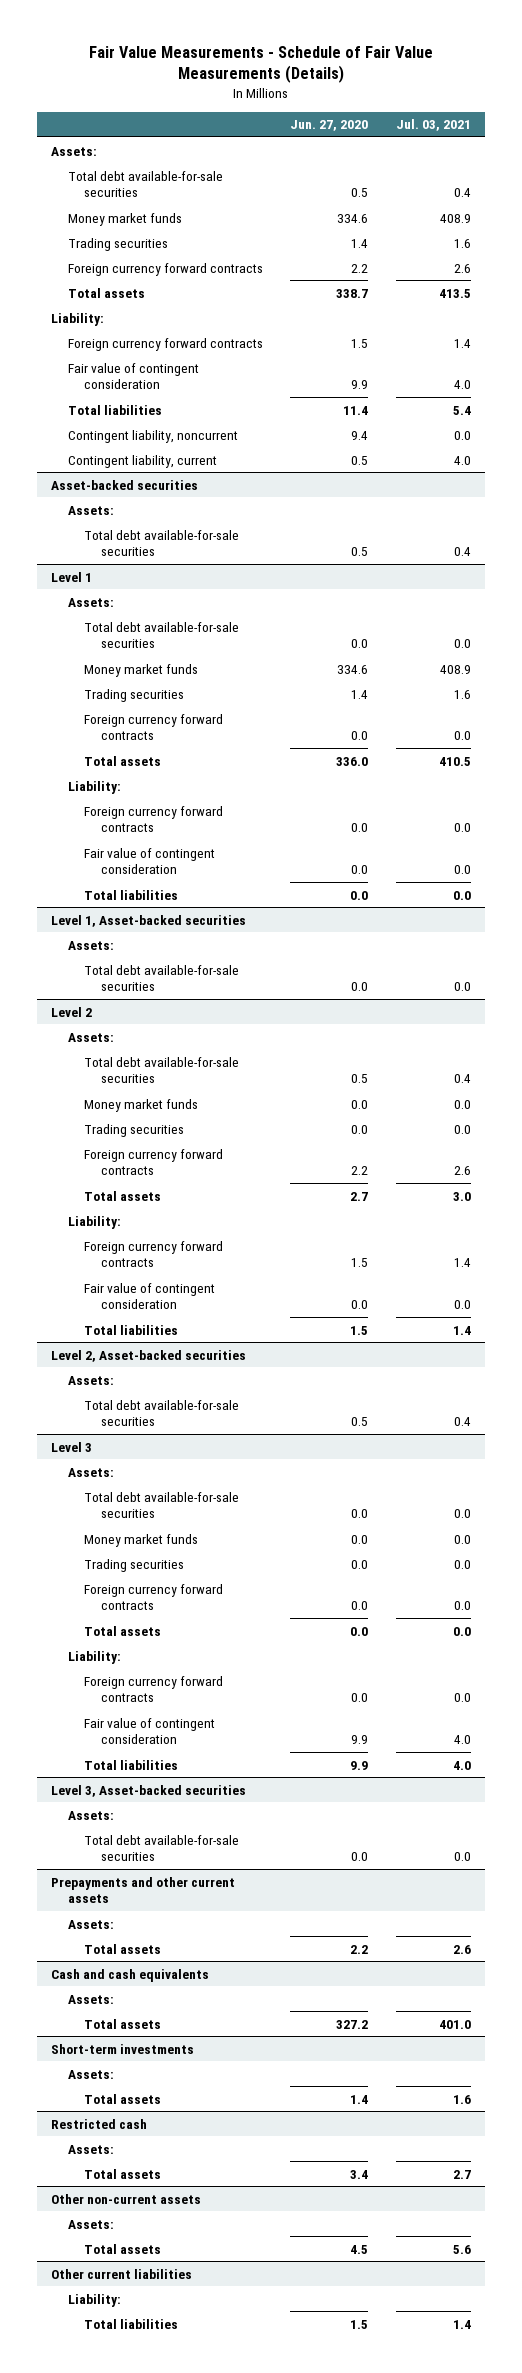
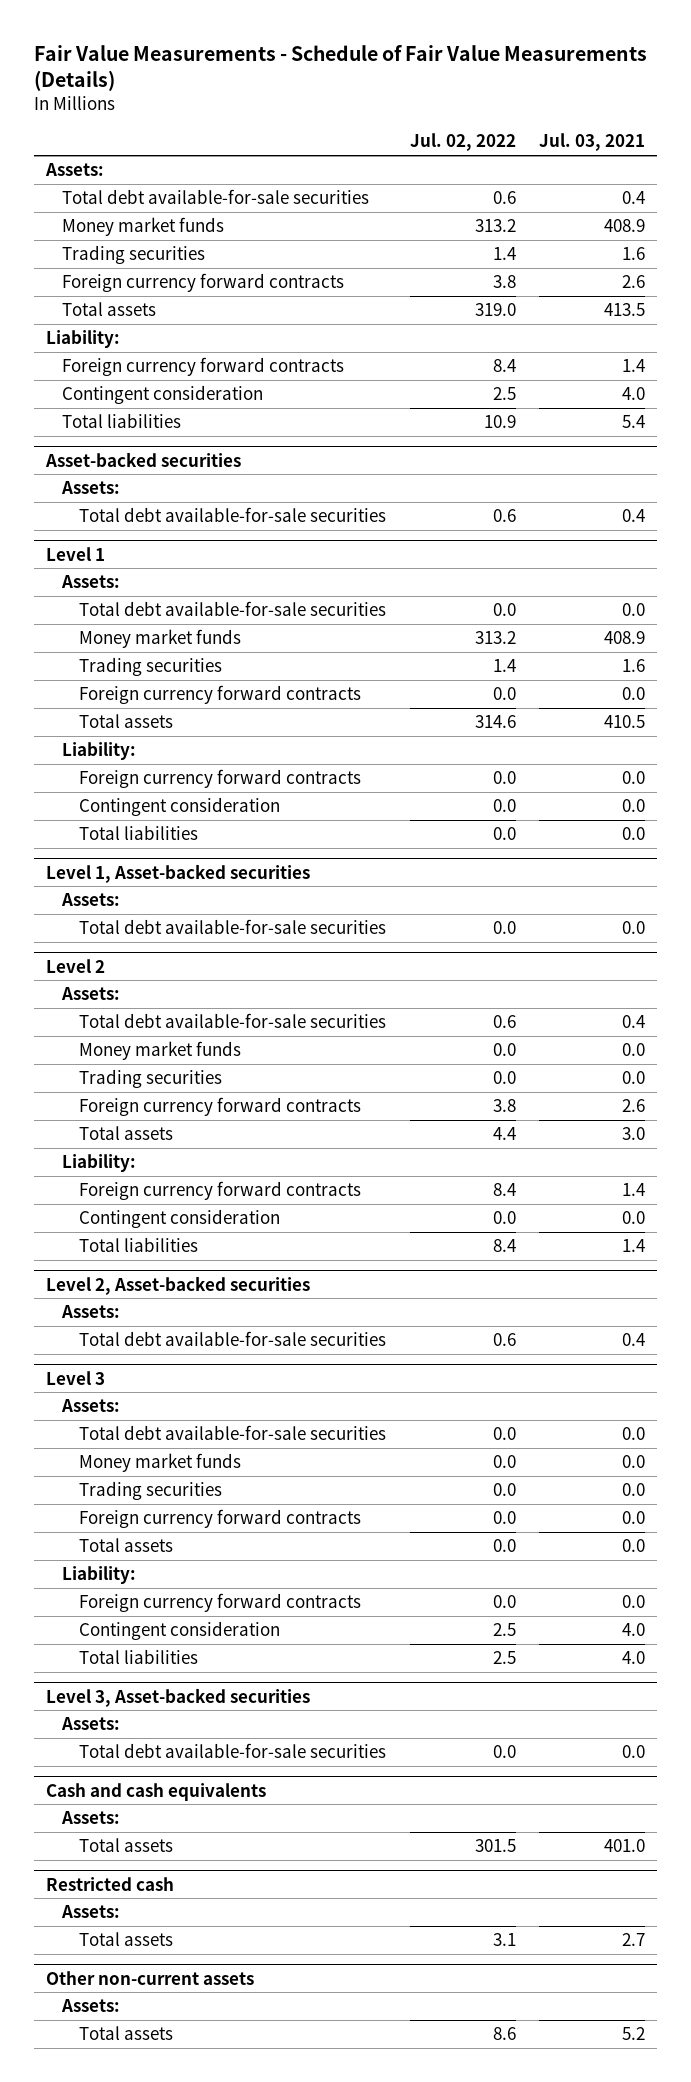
[290,120,369,132] Jun. 27, 2020 -> none
none -> [409,133,516,152] Jul. 02, 2022
[67,362,199,389] Fair value of contingent consideration -> [62,385,264,405] Contingent consideration
[67,429,238,443] Contingent liability, noncurrent -> none
[67,454,217,468] Contingent liability, current -> none
[84,847,216,874] Fair value of contingent consideration -> [79,797,281,817] Contingent consideration
[84,1282,216,1309] Fair value of contingent consideration -> [79,1209,281,1229] Contingent consideration
[84,1717,216,1744] Fair value of contingent consideration -> [79,1621,281,1641] Contingent consideration
[50,1876,235,1903] Prepayments and other current assets -> none
[67,1919,114,1929] Assets: -> none
[84,1943,162,1954] Total assets -> none
[50,2043,194,2054] Short-term investments -> none
[67,2069,114,2079] Assets: -> none
[84,2093,162,2104] Total assets -> none
[50,2268,192,2279] Other current liabilities -> none
[67,2293,121,2307] Liability: -> none
[84,2318,179,2329] Total liabilities -> none
[453,2244,472,2254] 5.6 -> [622,2027,646,2041] 5.2

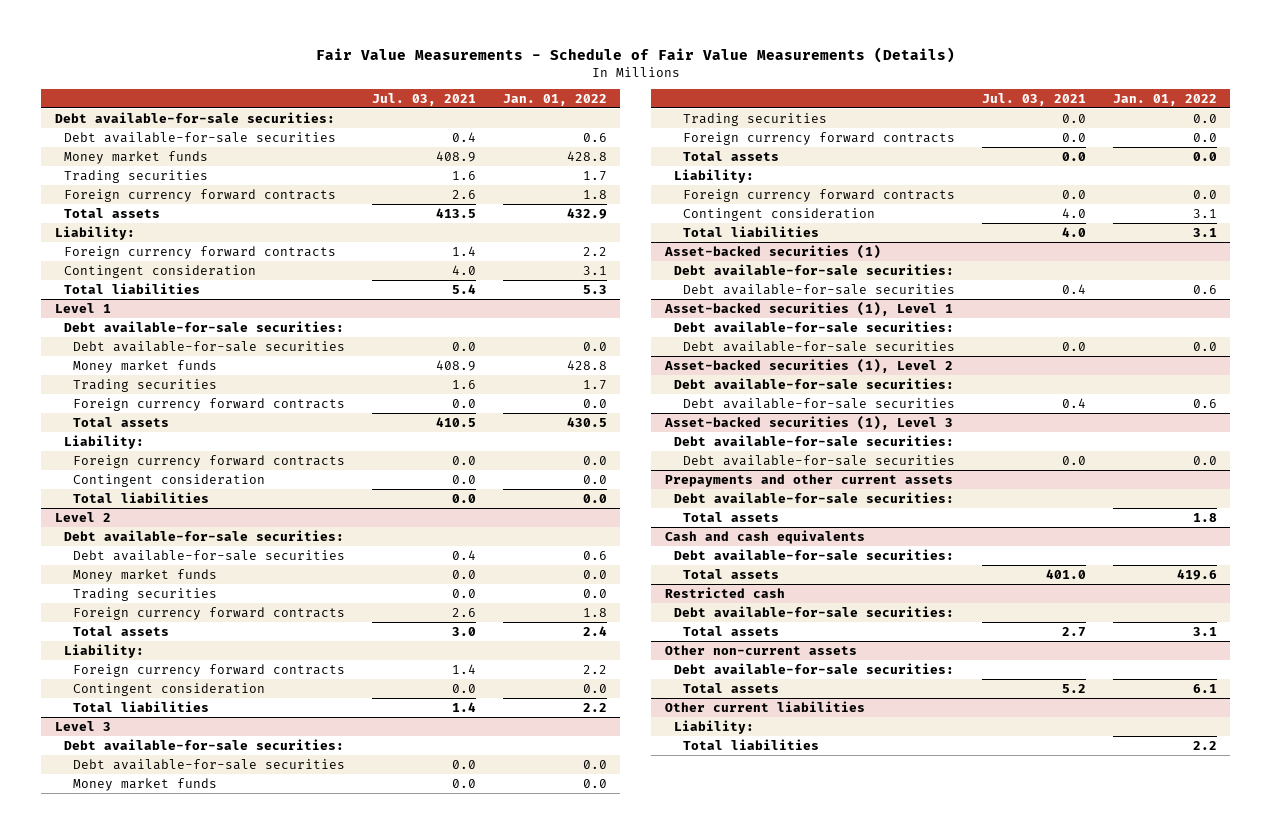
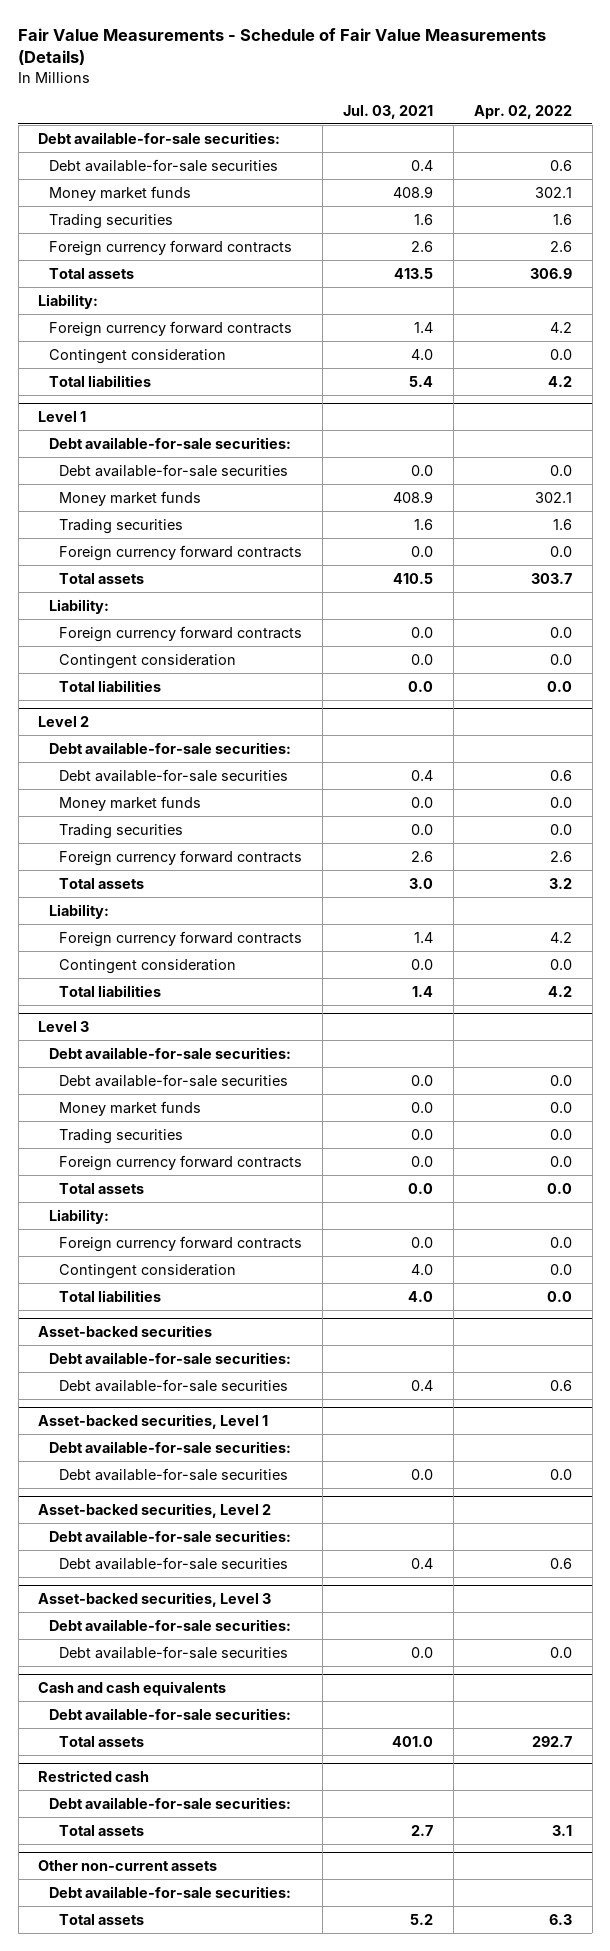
[502,93,607,106] Jan. 01, 2022 -> none
none -> [473,104,572,119] Apr. 02, 2022
[663,244,881,259] Asset-backed securities (1) -> [38,1325,213,1338] Asset-backed securities
[663,301,953,316] Asset-backed securities (1), Level 1 -> [38,1414,269,1430] Asset-backed securities, Level 1
[663,358,953,373] Asset-backed securities (1), Level 2 -> [38,1503,272,1519] Asset-backed securities, Level 2
[663,415,953,430] Asset-backed securities (1), Level 3 -> [38,1592,272,1608] Asset-backed securities, Level 3
[664,473,953,487] Prepayments and other current assets -> none
[673,491,954,503] Debt available-for-sale securities: -> none
[682,511,779,522] Total assets -> none
[664,700,865,712] Other current liabilities -> none
[673,719,754,734] Liability: -> none
[682,738,819,750] Total liabilities -> none

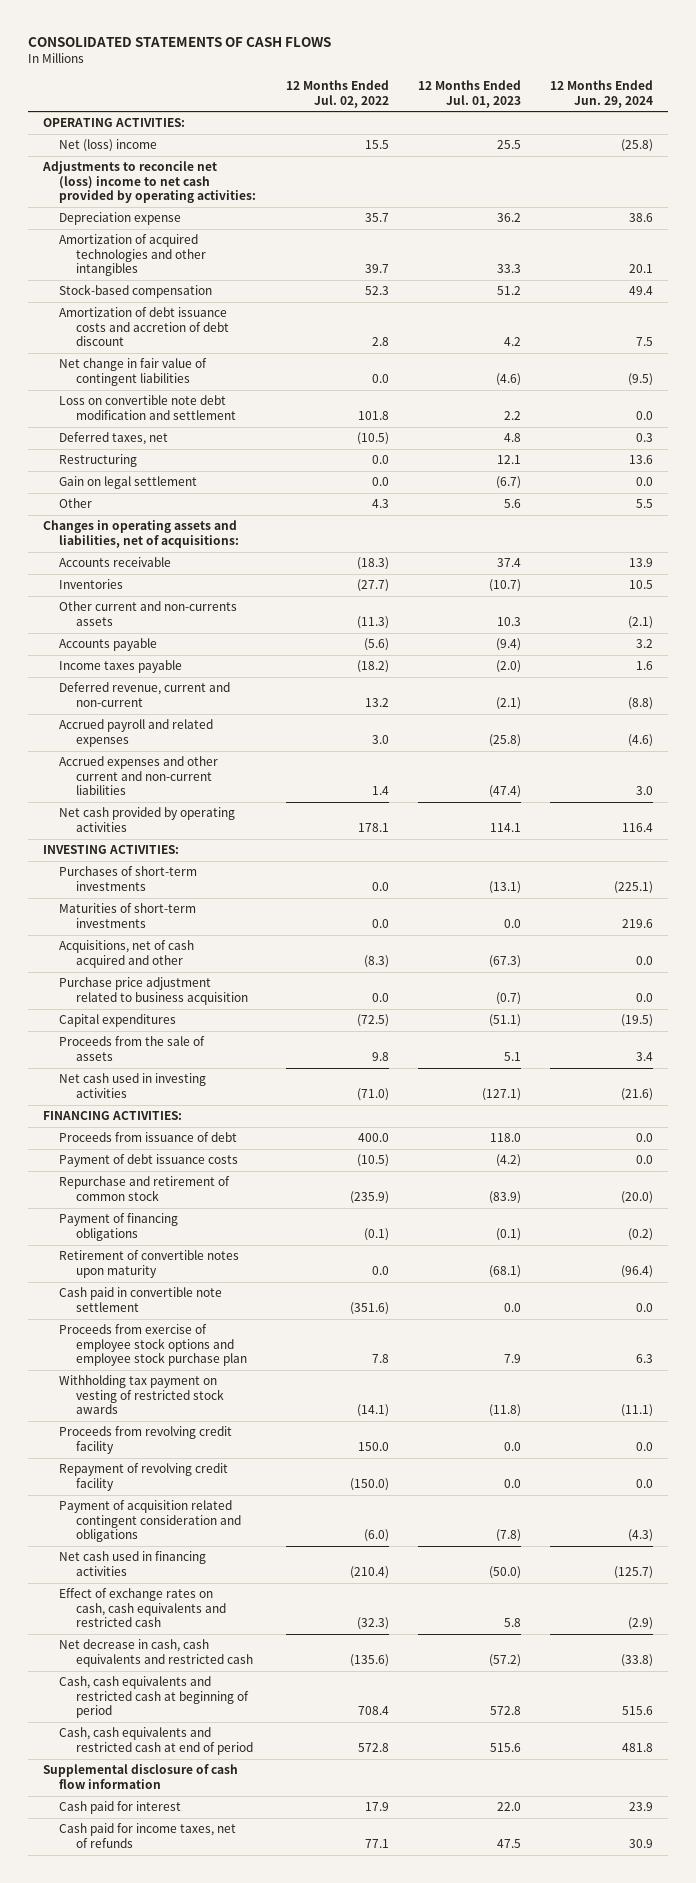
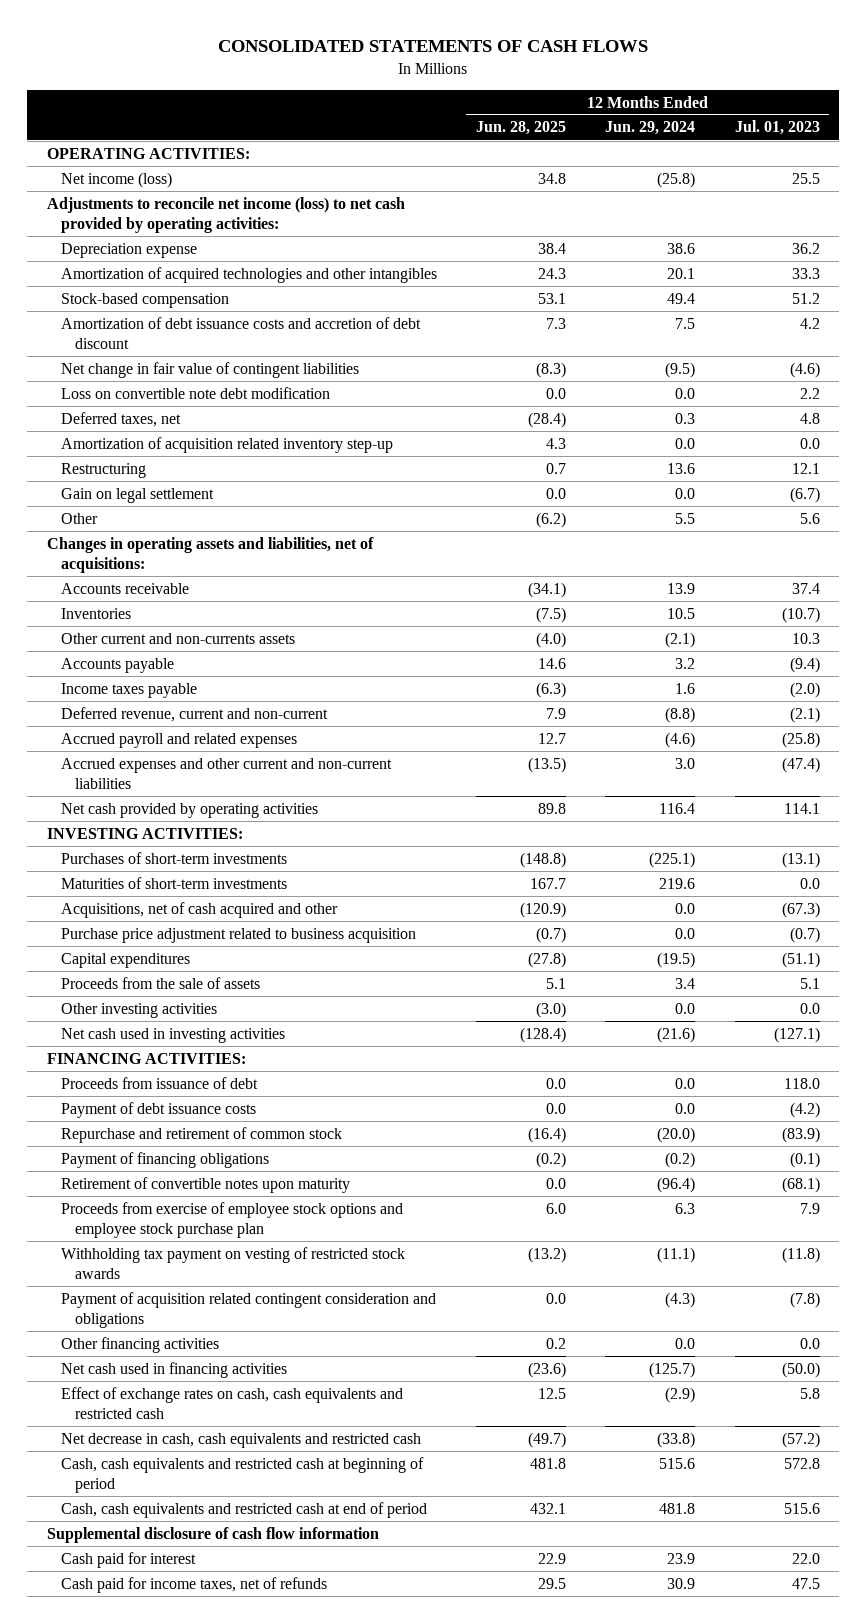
[285,80,389,108] 12 Months Ended Jul. 02, 2022 -> none
none -> [476,121,567,136] Jun. 28, 2025
[59,139,158,153] Net (loss) income -> [60,171,172,188] Net income (loss)
[41,161,257,204] Adjustments to reconcile net (loss) income to net cash provided by operating activities: -> [46,196,405,234] Adjustments to reconcile net income (loss) to net cash provided by operating activities:
[59,395,237,420] Loss on convertible note debt modification and settlement -> [60,386,330,399] Loss on convertible note debt modification
none -> [60,436,393,453] Amortization of acquisition related inventory step-up
none -> [60,1002,217,1018] Other investing activities
[59,1287,223,1312] Cash paid in convertible note settlement -> none
[59,1426,233,1454] Proceeds from revolving credit facility -> none
[59,1463,229,1491] Repayment of revolving credit facility -> none
none -> [60,1336,219,1353] Other financing activities

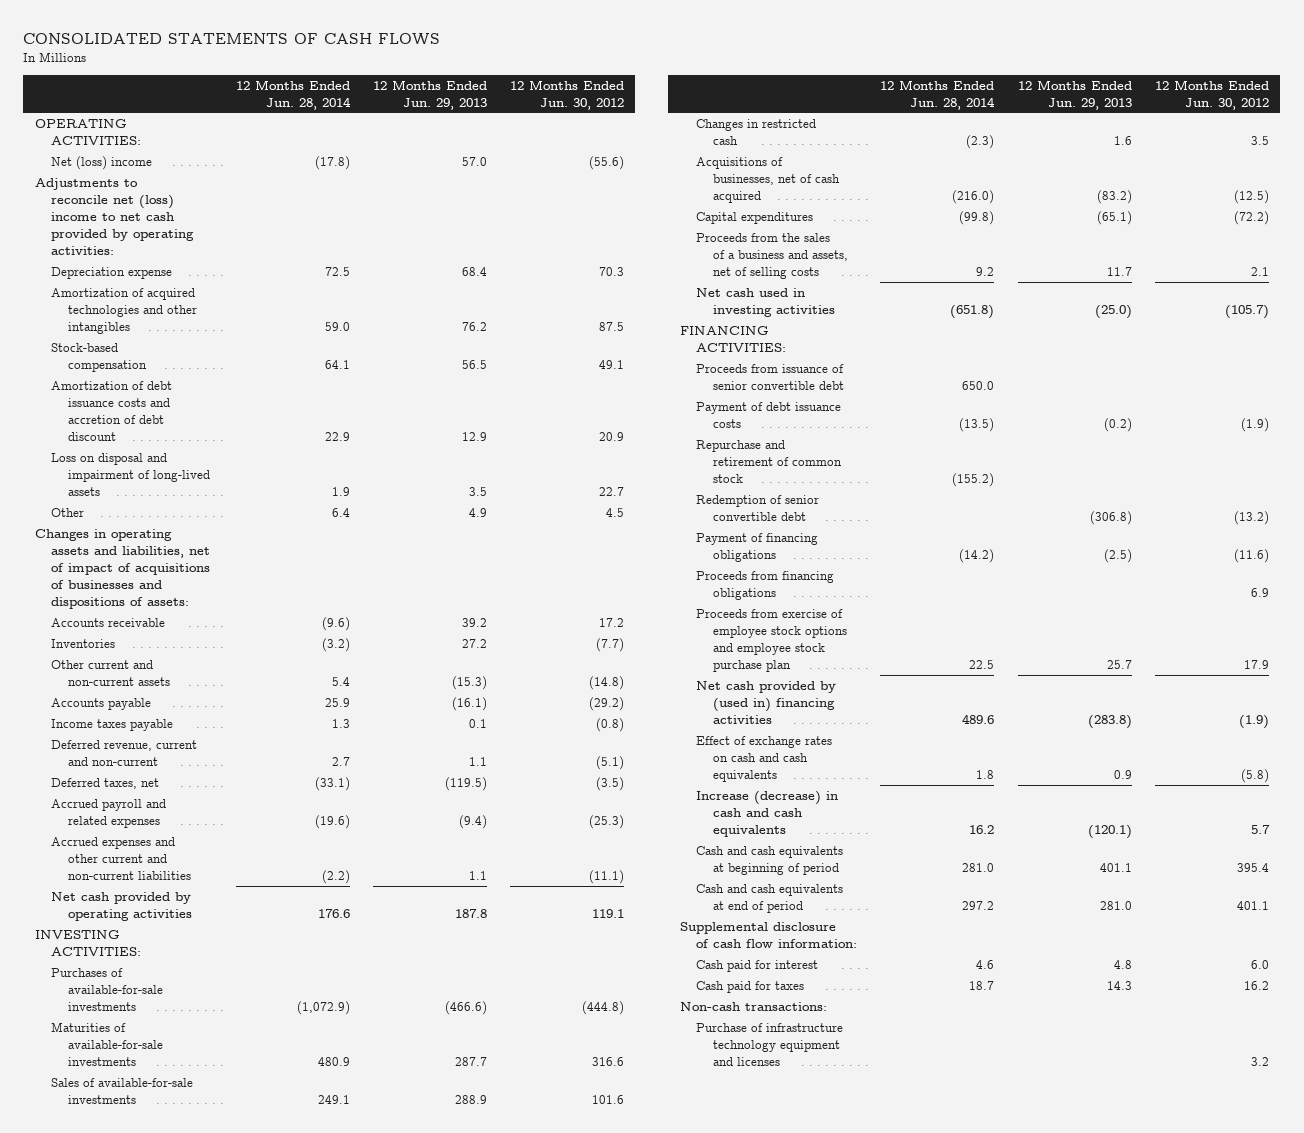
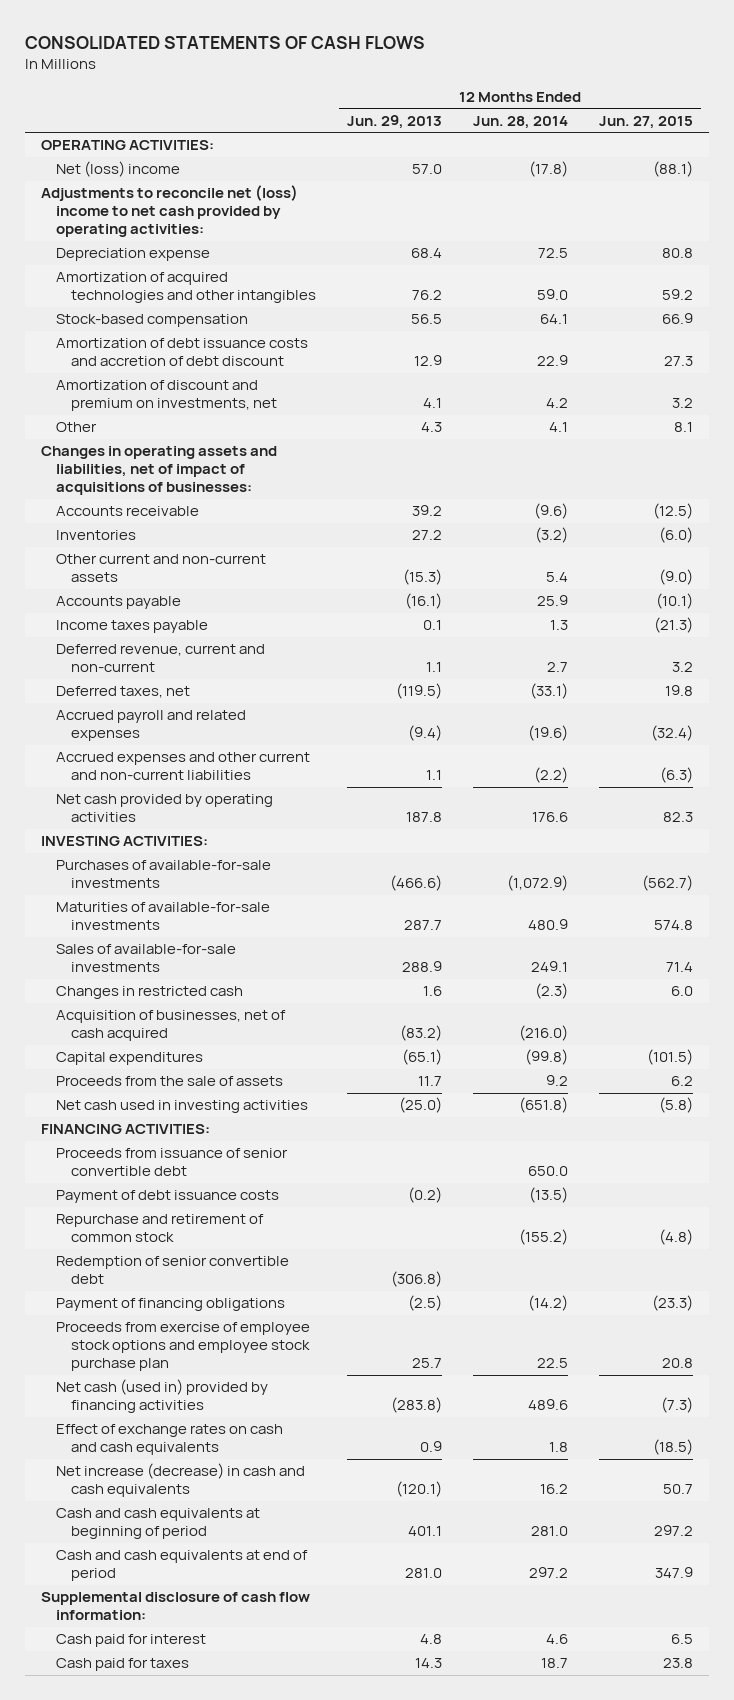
[509,79,624,110] 12 Months Ended Jun. 30, 2012 -> none
none -> [599,116,694,130] Jun. 27, 2015
[51,452,210,497] Loss on disposal and impairment of long-lived assets -> none
none -> [55,380,277,412] Amortization of discount and premium on investments, net
[331,507,350,517] 6.4 -> [549,422,569,433] 4.1
[468,507,487,517] 4.9 -> [421,422,443,433] 4.3
[34,528,211,610] Changes in operating assets and liabilities, net of impact of acquisitions of businesses and dispositions of assets: -> [40,446,277,496] Changes in operating assets and liabilities, net of impact of acquisitions of businesses:
[696,156,840,204] Acquisitions of businesses, net of cash acquired -> [55,1010,286,1042] Acquisition of businesses, net of cash acquired
[696,232,848,280] Proceeds from the sales of a business and assets, net of selling costs -> [55,1076,283,1087] Proceeds from the sale of assets
[696,570,835,600] Proceeds from financing obligations -> none
[696,680,837,725] Net cash provided by (used in) financing activities -> [55,1379,268,1414] Net cash (used in) provided by financing activities
[696,790,839,838] Increase (decrease) in cash and cash equivalents -> [55,1463,305,1498] Net increase (decrease) in cash and cash equivalents
[679,1001,827,1011] Non-cash transactions: -> none
[696,1022,844,1067] Purchase of infrastructure technology equipment and licenses -> none

